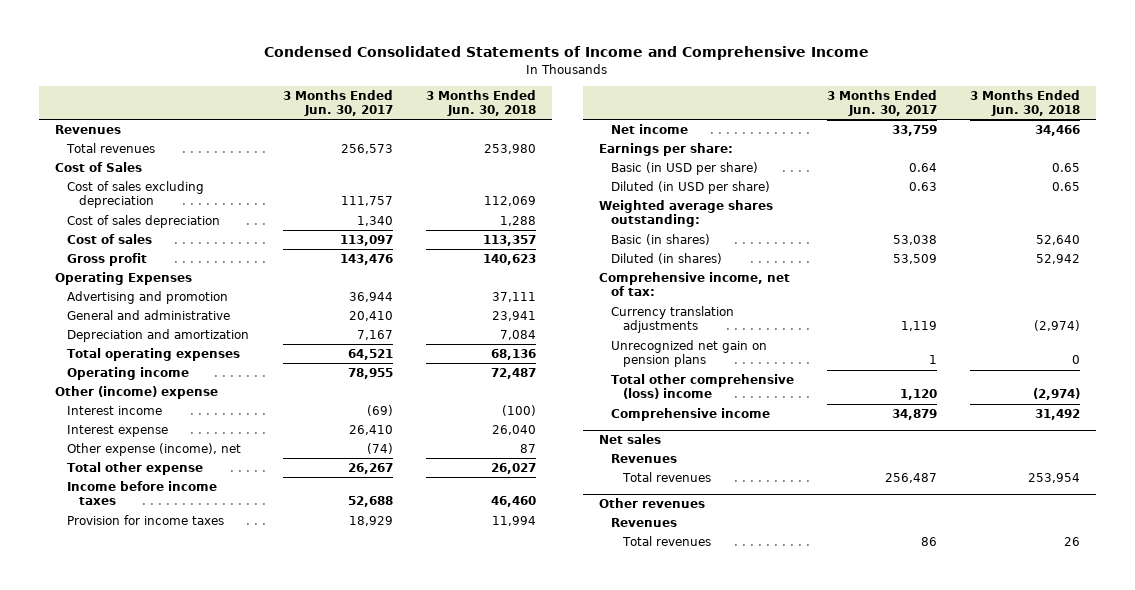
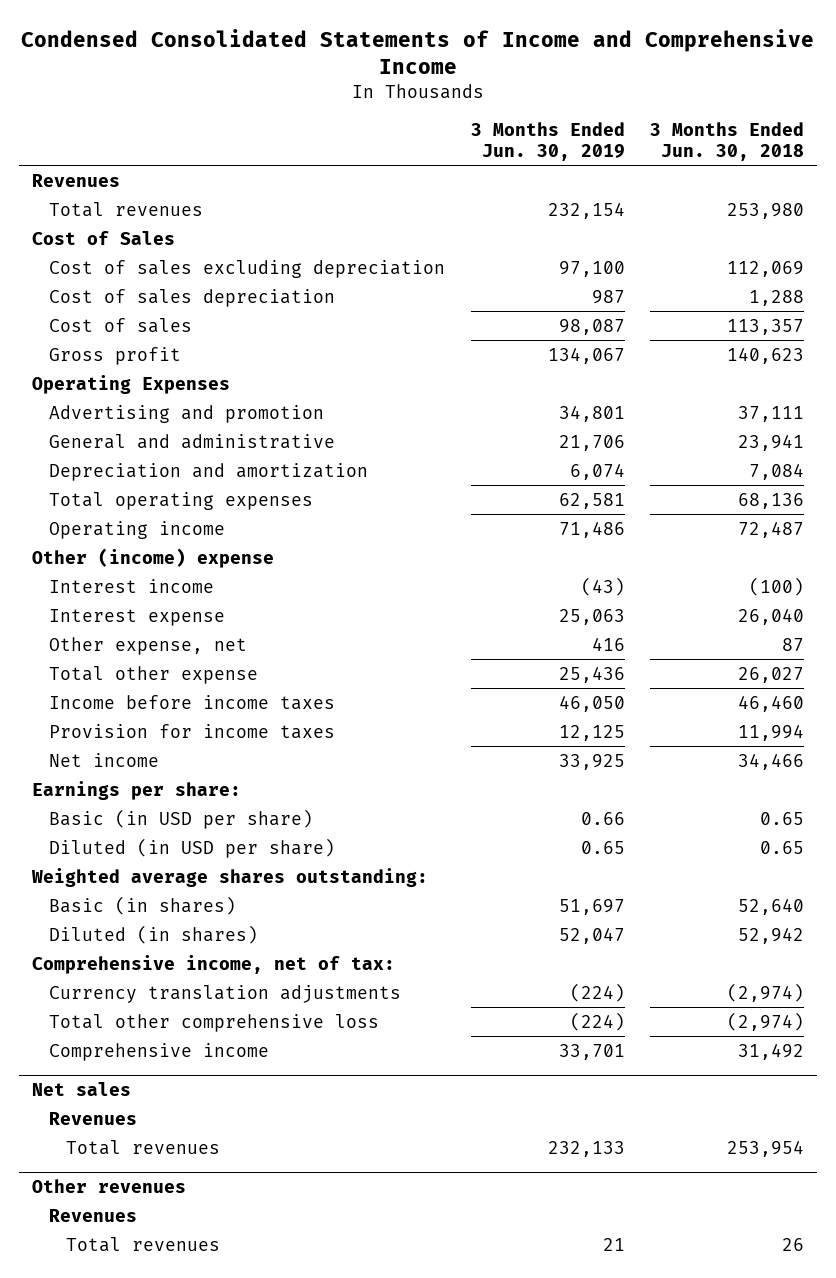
[282,89,393,116] 3 Months Ended Jun. 30, 2017 -> none
none -> [470,122,625,161] 3 Months Ended Jun. 30, 2019
[67,443,242,457] Other expense (income), net -> [48,636,247,655] Other expense, net
[611,340,768,368] Unrecognized net gain on pension plans -> none
[611,374,795,400] Total other comprehensive (loss) income -> [48,1013,379,1032] Total other comprehensive loss

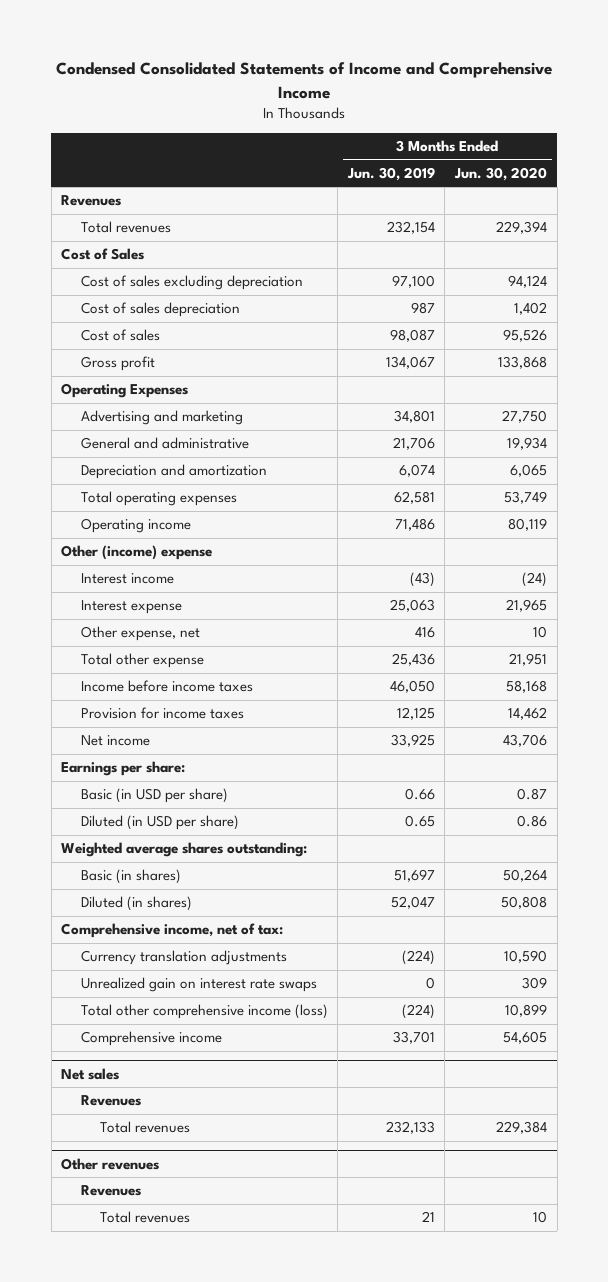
[650,122,805,161] 3 Months Ended Jun. 30, 2018 -> none
none -> [454,166,548,181] Jun. 30, 2020
[48,404,324,423] Advertising and promotion -> [80,410,243,426] Advertising and marketing
none -> [80,977,317,993] Unrealized gain on interest rate swaps
[48,1013,379,1032] Total other comprehensive loss -> [80,1004,328,1020] Total other comprehensive income (loss)

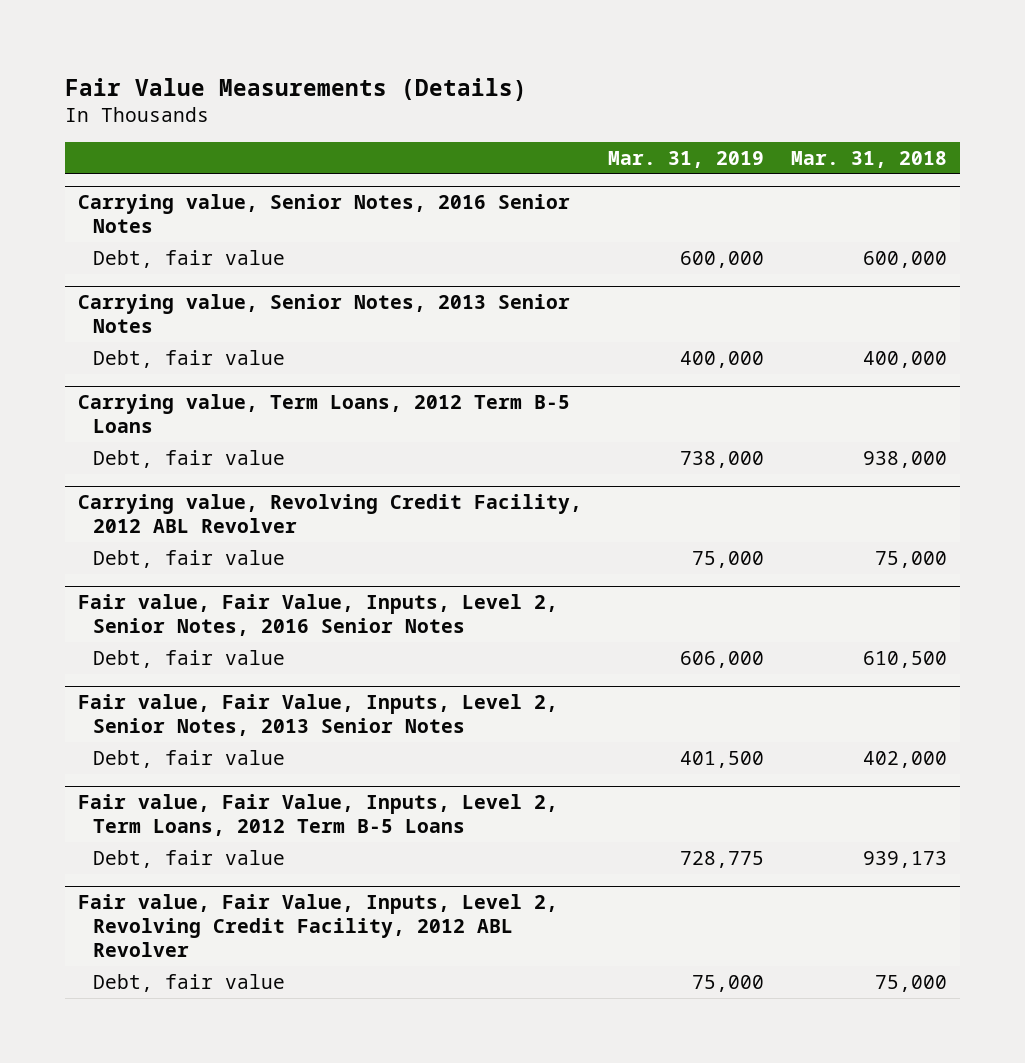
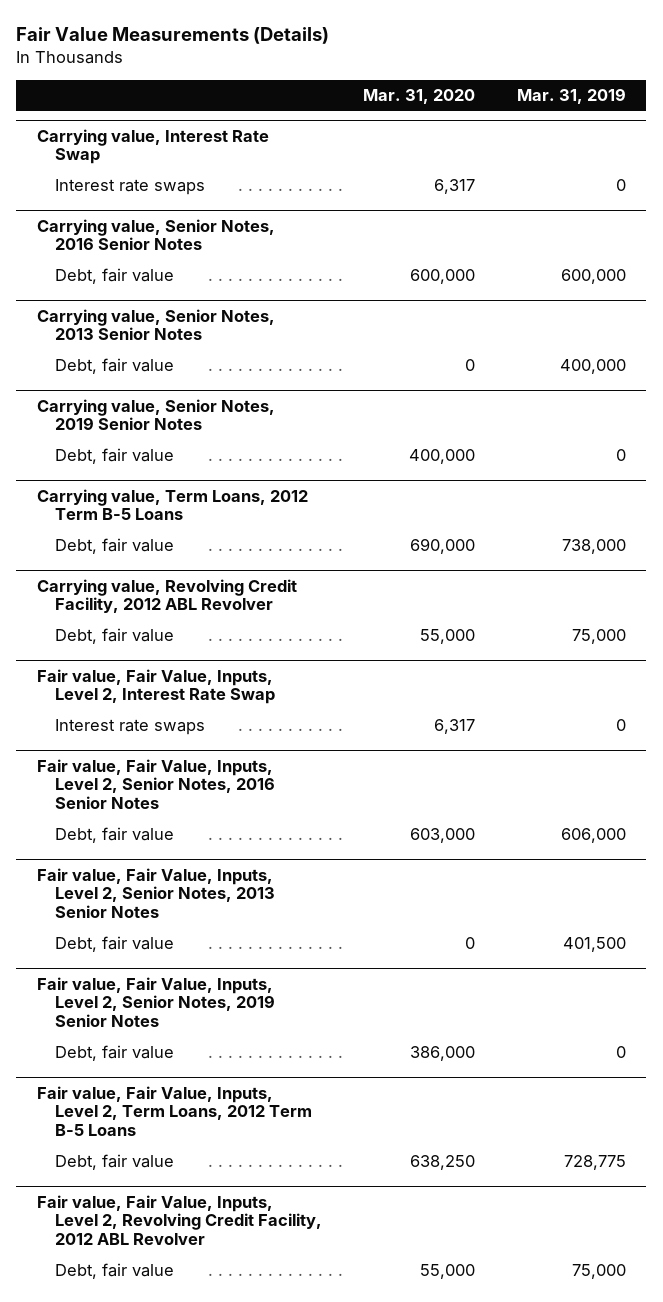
[790,150,947,168] Mar. 31, 2018 -> none
none -> [363,88,476,104] Mar. 31, 2020
none -> [36,128,269,165] Carrying value, Interest Rate Swap
none -> [55,179,206,196] Interest rate swaps
none -> [36,398,275,431] Carrying value, Senior Notes, 2019 Senior Notes
none -> [55,448,175,465] Debt, fair value
none -> [36,668,276,705] Fair value, Fair Value, Inputs, Level 2, Interest Rate Swap
none -> [55,719,206,736] Interest rate swaps
none -> [36,976,276,1028] Fair value, Fair Value, Inputs, Level 2, Senior Notes, 2019 Senior Notes
none -> [55,1045,175,1062] Debt, fair value

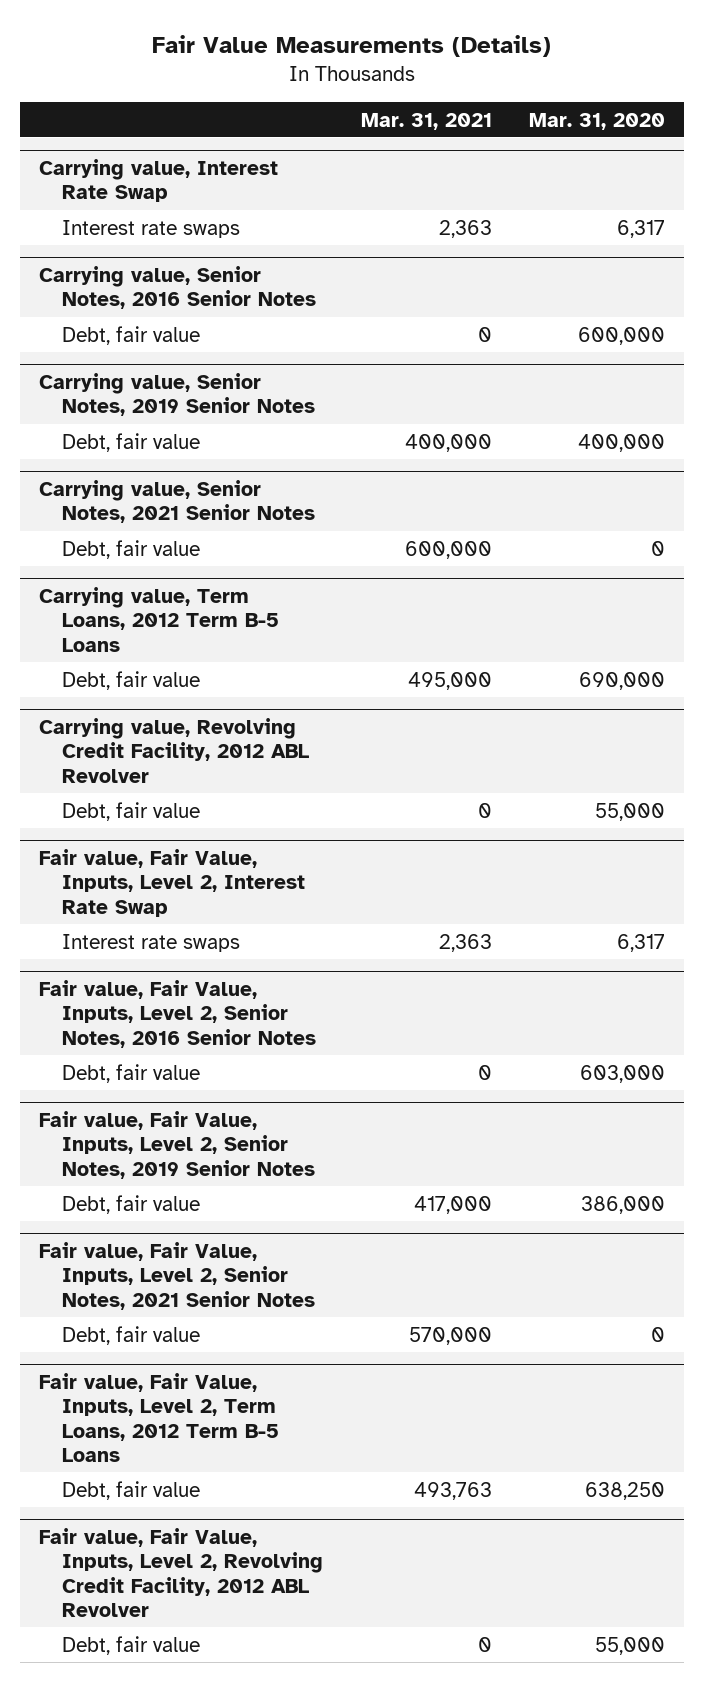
[516,87,626,104] Mar. 31, 2019 -> none
none -> [360,112,492,130] Mar. 31, 2021
[36,308,275,341] Carrying value, Senior Notes, 2013 Senior Notes -> none
[55,358,175,375] Debt, fair value -> none
none -> [38,479,316,524] Carrying value, Senior Notes, 2021 Senior Notes
none -> [62,539,201,559] Debt, fair value
[36,867,276,919] Fair value, Fair Value, Inputs, Level 2, Senior Notes, 2013 Senior Notes -> none
[55,936,175,953] Debt, fair value -> none
none -> [38,1241,316,1310] Fair value, Fair Value, Inputs, Level 2, Senior Notes, 2021 Senior Notes
none -> [62,1325,201,1345] Debt, fair value

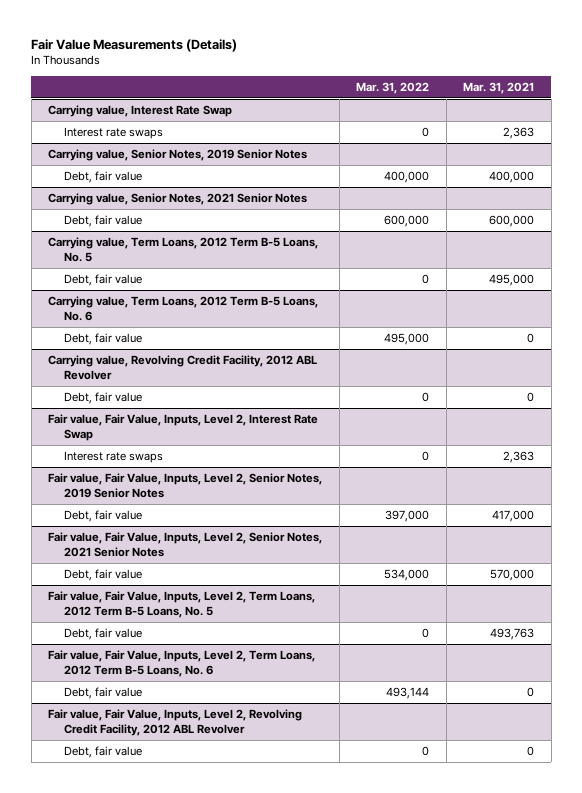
[529,112,666,130] Mar. 31, 2020 -> none
none -> [356,81,430,94] Mar. 31, 2022
[38,265,317,310] Carrying value, Senior Notes, 2016 Senior Notes -> none
[62,325,201,345] Debt, fair value -> none
[38,586,280,652] Carrying value, Term Loans, 2012 Term B-5 Loans -> [48,237,319,262] Carrying value, Term Loans, 2012 Term B-5 Loans, No. 5
none -> [48,296,319,321] Carrying value, Term Loans, 2012 Term B-5 Loans, No. 6
none -> [64,333,143,346] Debt, fair value
[38,979,317,1048] Fair value, Fair Value, Inputs, Level 2, Senior Notes, 2016 Senior Notes -> none
[62,1063,201,1083] Debt, fair value -> none
[38,1372,280,1463] Fair value, Fair Value, Inputs, Level 2, Term Loans, 2012 Term B-5 Loans -> [48,591,316,618] Fair value, Fair Value, Inputs, Level 2, Term Loans, 2012 Term B-5 Loans, No. 5
none -> [48,650,316,677] Fair value, Fair Value, Inputs, Level 2, Term Loans, 2012 Term B-5 Loans, No. 6
none -> [64,687,143,700] Debt, fair value

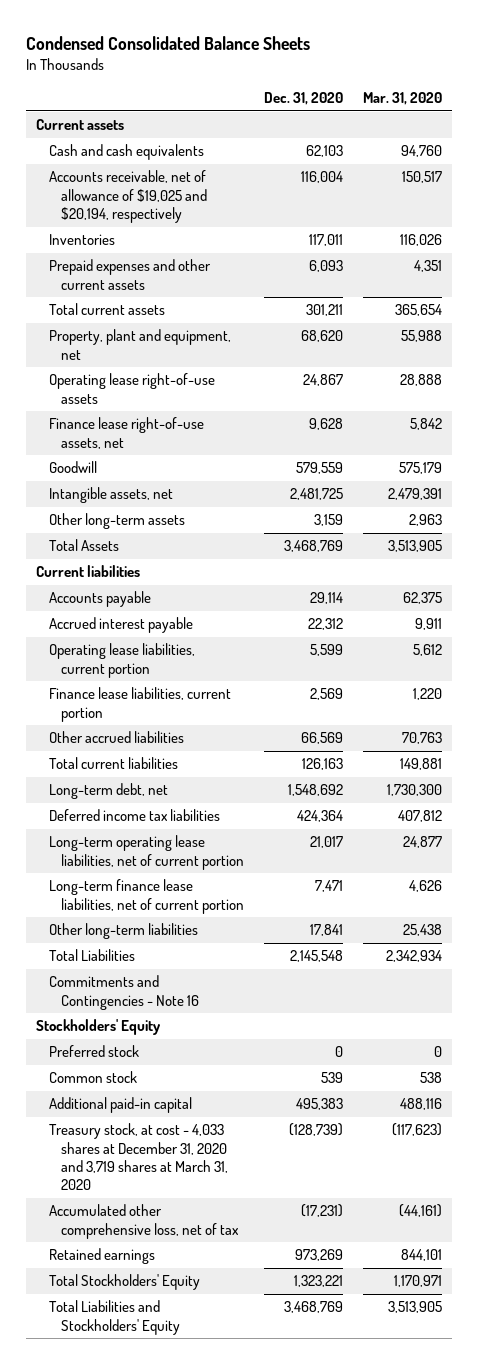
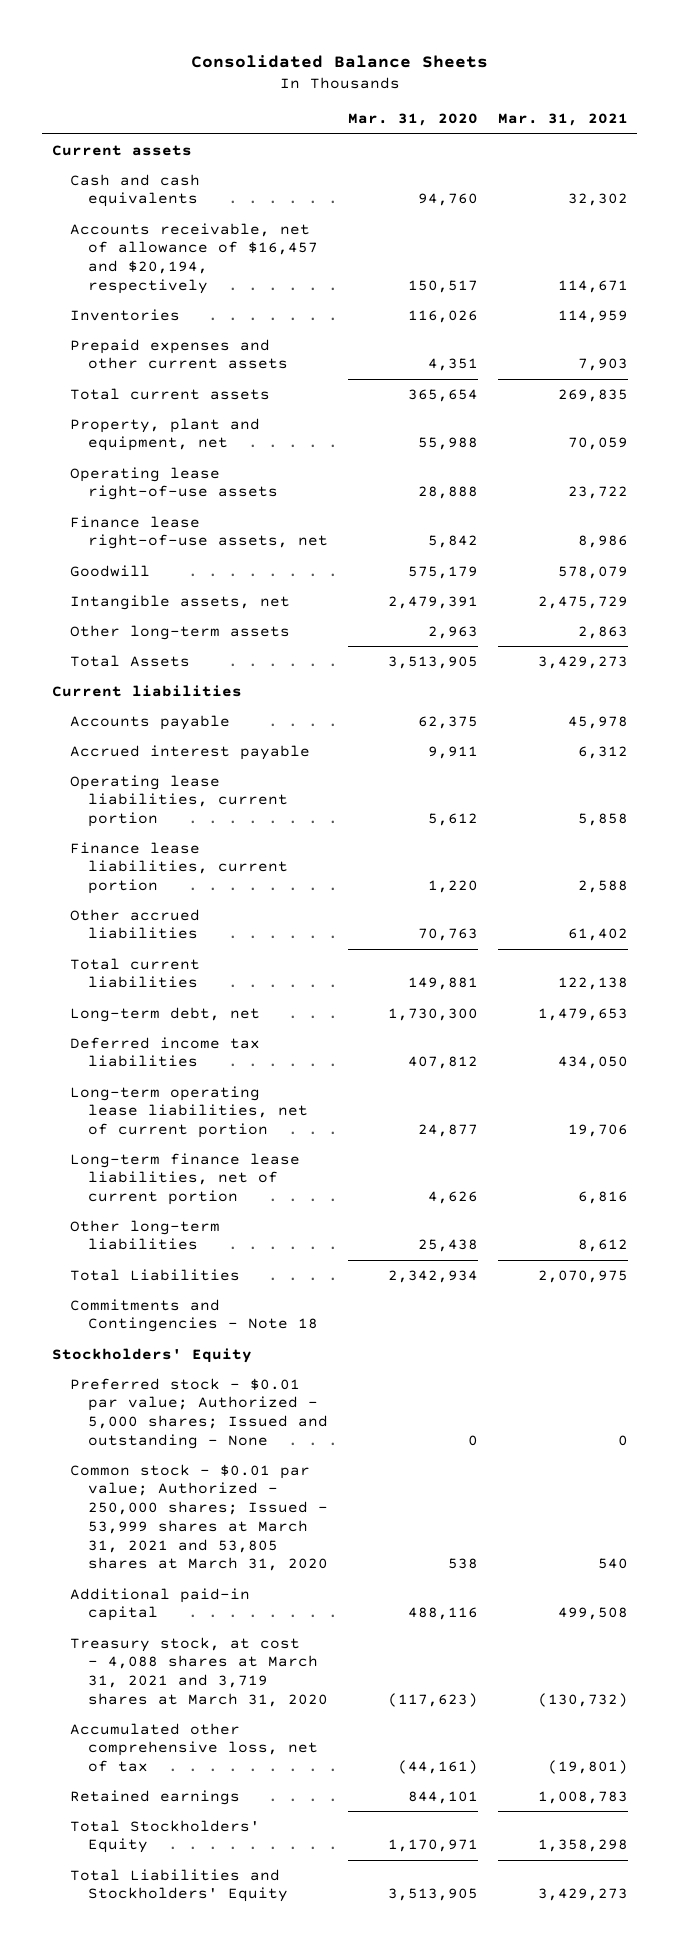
[26,35,311,50] Condensed Consolidated Balance Sheets -> [190,54,488,68] Consolidated Balance Sheets
[264,92,344,106] Dec. 31, 2020 -> none
none -> [497,113,628,127] Mar. 31, 2021
[48,170,208,224] Accounts receivable, net of allowance of $19,025 and $20,194, respectively -> [69,222,318,294] Accounts receivable, net of allowance of $16,457 and $20,194, respectively
[48,975,200,1010] Commitments and Contingencies - Note 16 -> [69,1298,318,1333] Commitments and Contingencies - Note 18
[48,1045,139,1058] Preferred stock -> [69,1377,328,1449] Preferred stock - $0.01 par value; Authorized - 5,000 shares; Issued and outstanding - None
[48,1071,137,1084] Common stock -> [69,1463,328,1572] Common stock - $0.01 par value; Authorized - 250,000 shares; Issued - 53,999 shares at March 31, 2021 and 53,805 shares at March 31, 2020
[48,1123,229,1191] Treasury stock, at cost - 4,033 shares at December 31, 2020 and 3,719 shares at March 31, 2020 -> [69,1636,328,1707] Treasury stock, at cost - 4,088 shares at March 31, 2021 and 3,719 shares at March 31, 2020

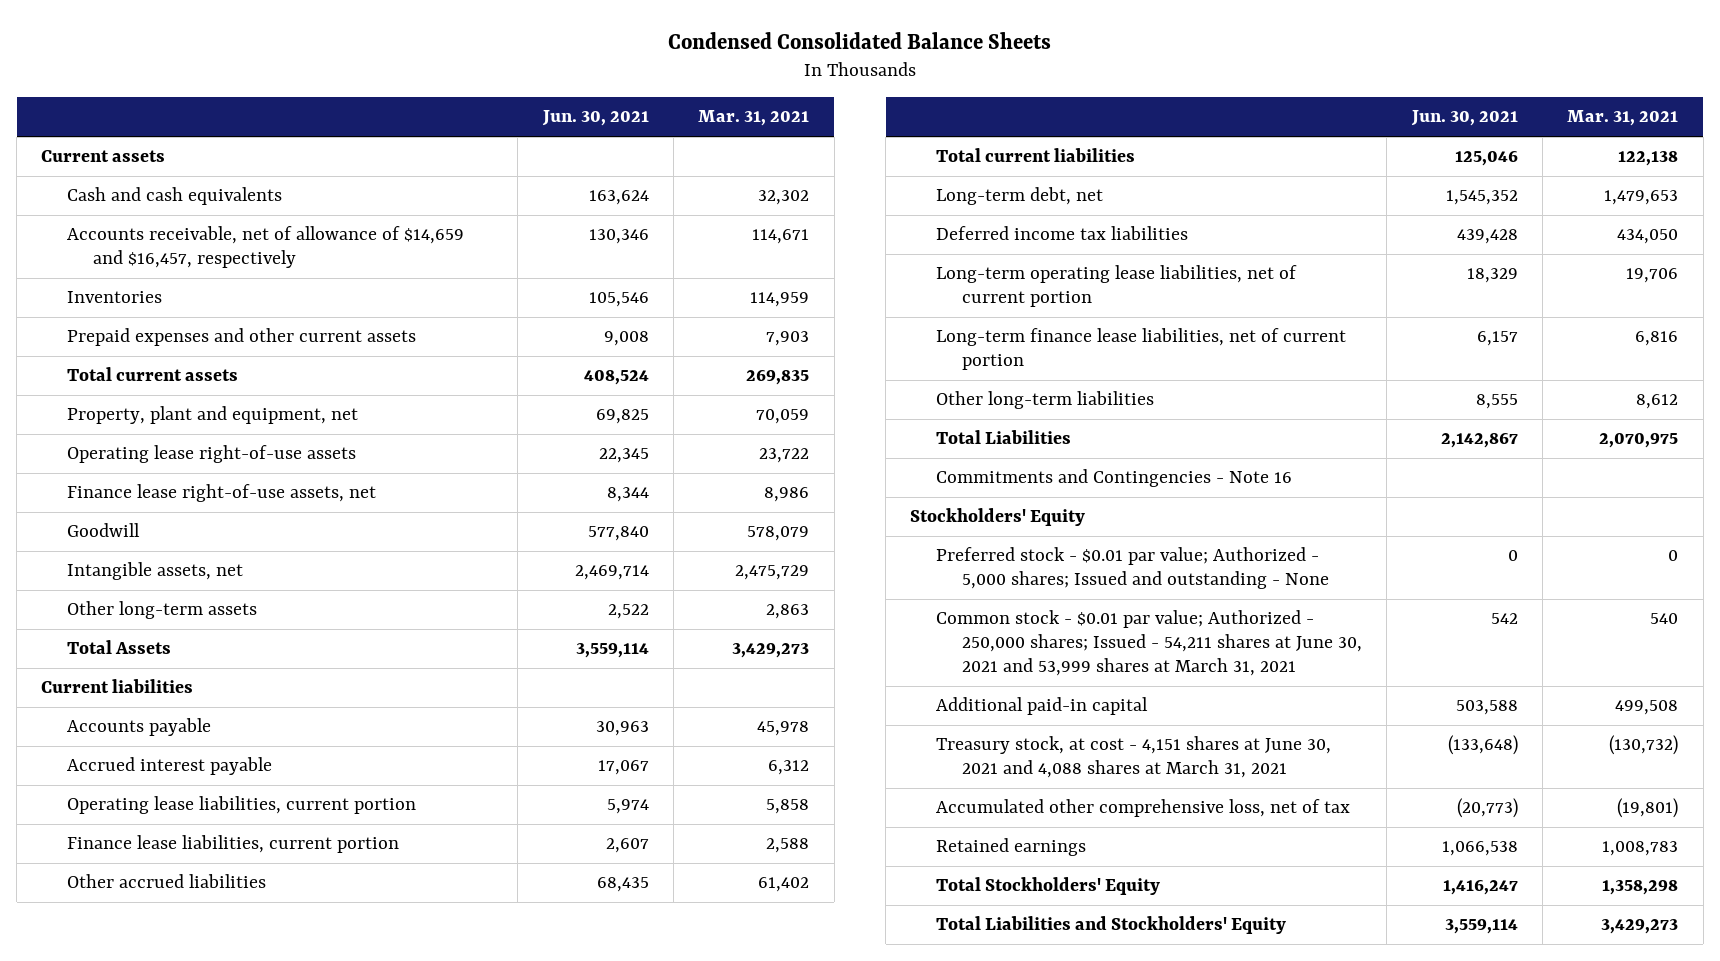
[190,54,488,68] Consolidated Balance Sheets -> [667,31,1051,49] Condensed Consolidated Balance Sheets
[347,113,478,127] Mar. 31, 2020 -> none
none -> [541,110,649,127] Jun. 30, 2021
[69,222,318,294] Accounts receivable, net of allowance of $16,457 and $20,194, respectively -> [67,226,465,269] Accounts receivable, net of allowance of $14,659 and $16,457, respectively
[69,1298,318,1333] Commitments and Contingencies - Note 18 -> [936,469,1293,488] Commitments and Contingencies - Note 16
[69,1463,328,1572] Common stock - $0.01 par value; Authorized - 250,000 shares; Issued - 53,999 shares at March 31, 2021 and 53,805 shares at March 31, 2020 -> [936,610,1363,677] Common stock - $0.01 par value; Authorized - 250,000 shares; Issued - 54,211 shares at June 30, 2021 and 53,999 shares at March 31, 2021
[69,1636,328,1707] Treasury stock, at cost - 4,088 shares at March 31, 2021 and 3,719 shares at March 31, 2020 -> [936,736,1332,779] Treasury stock, at cost - 4,151 shares at June 30, 2021 and 4,088 shares at March 31, 2021

